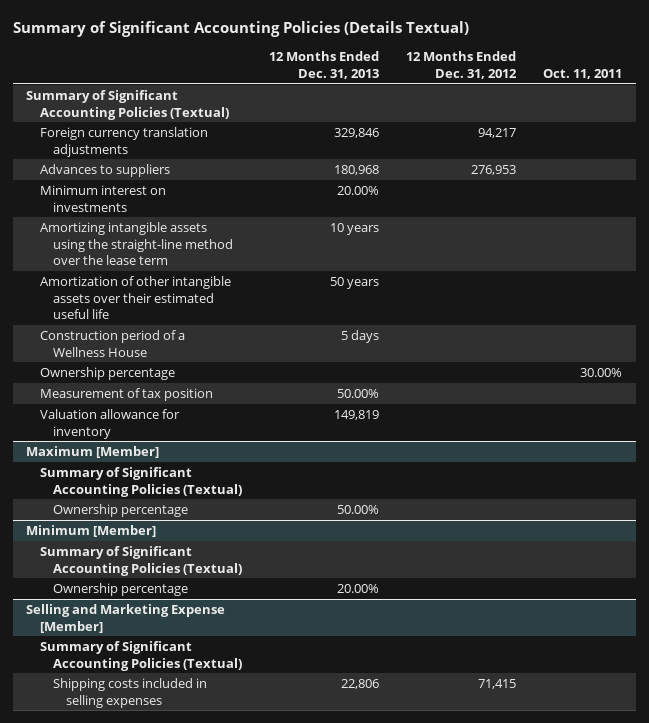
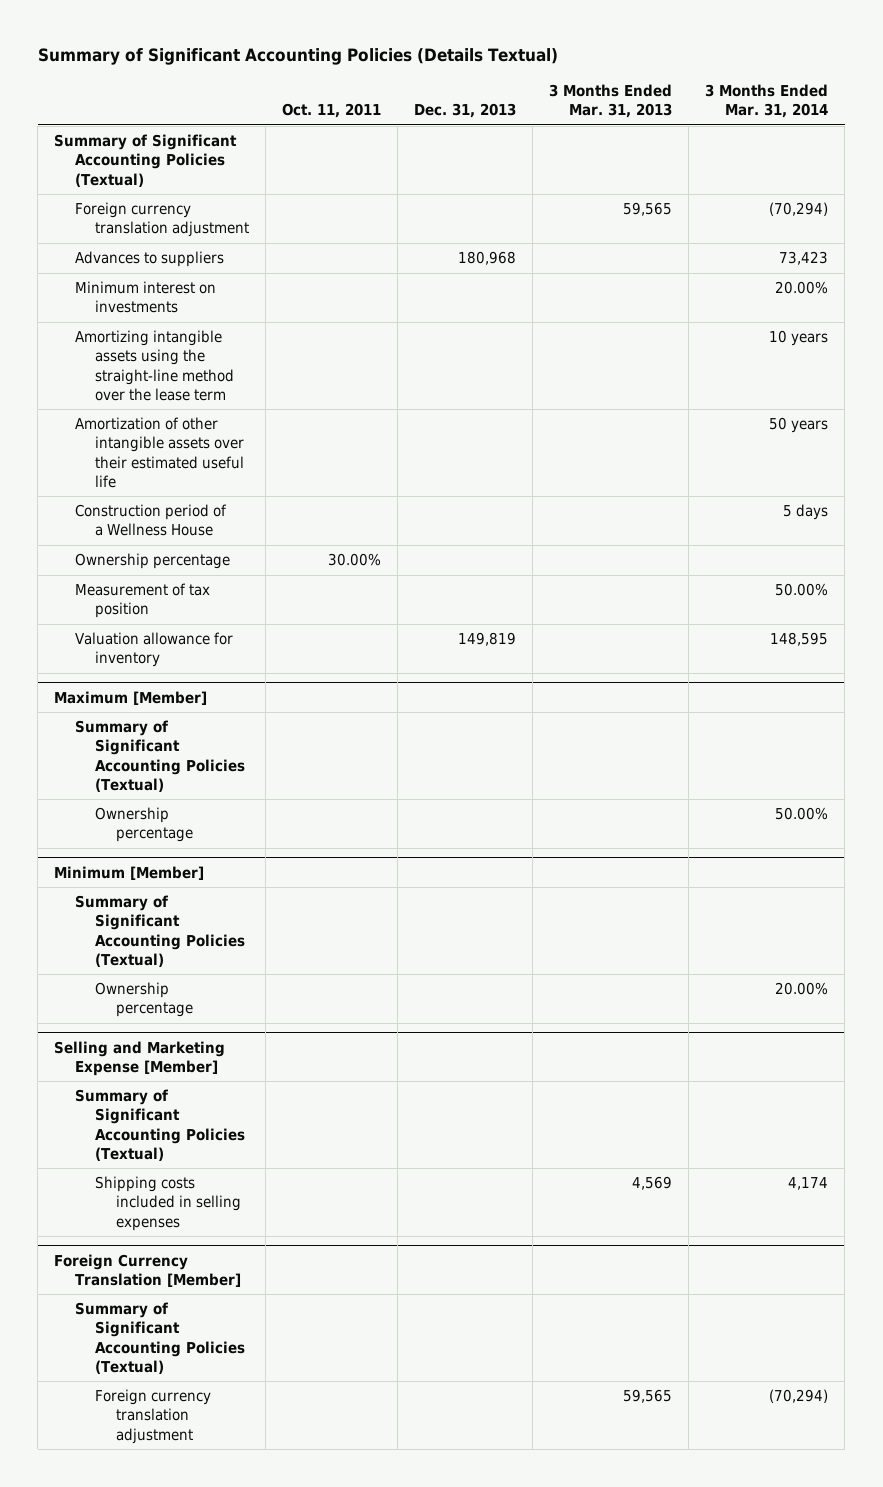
[268,51,379,79] 12 Months Ended Dec. 31, 2013 -> none
[406,51,518,79] 12 Months Ended Dec. 31, 2012 -> none
none -> [414,103,517,119] Dec. 31, 2013
none -> [549,84,673,119] 3 Months Ended Mar. 31, 2013
none -> [705,84,829,119] 3 Months Ended Mar. 31, 2014
[39,127,208,157] Foreign currency translation adjustments -> [74,202,250,238] Foreign currency translation adjustment
none -> [54,1253,241,1288] Foreign Currency Translation [Member]
none -> [74,1302,246,1374] Summary of Significant Accounting Policies (Textual)
none -> [95,1389,212,1444] Foreign currency translation adjustment

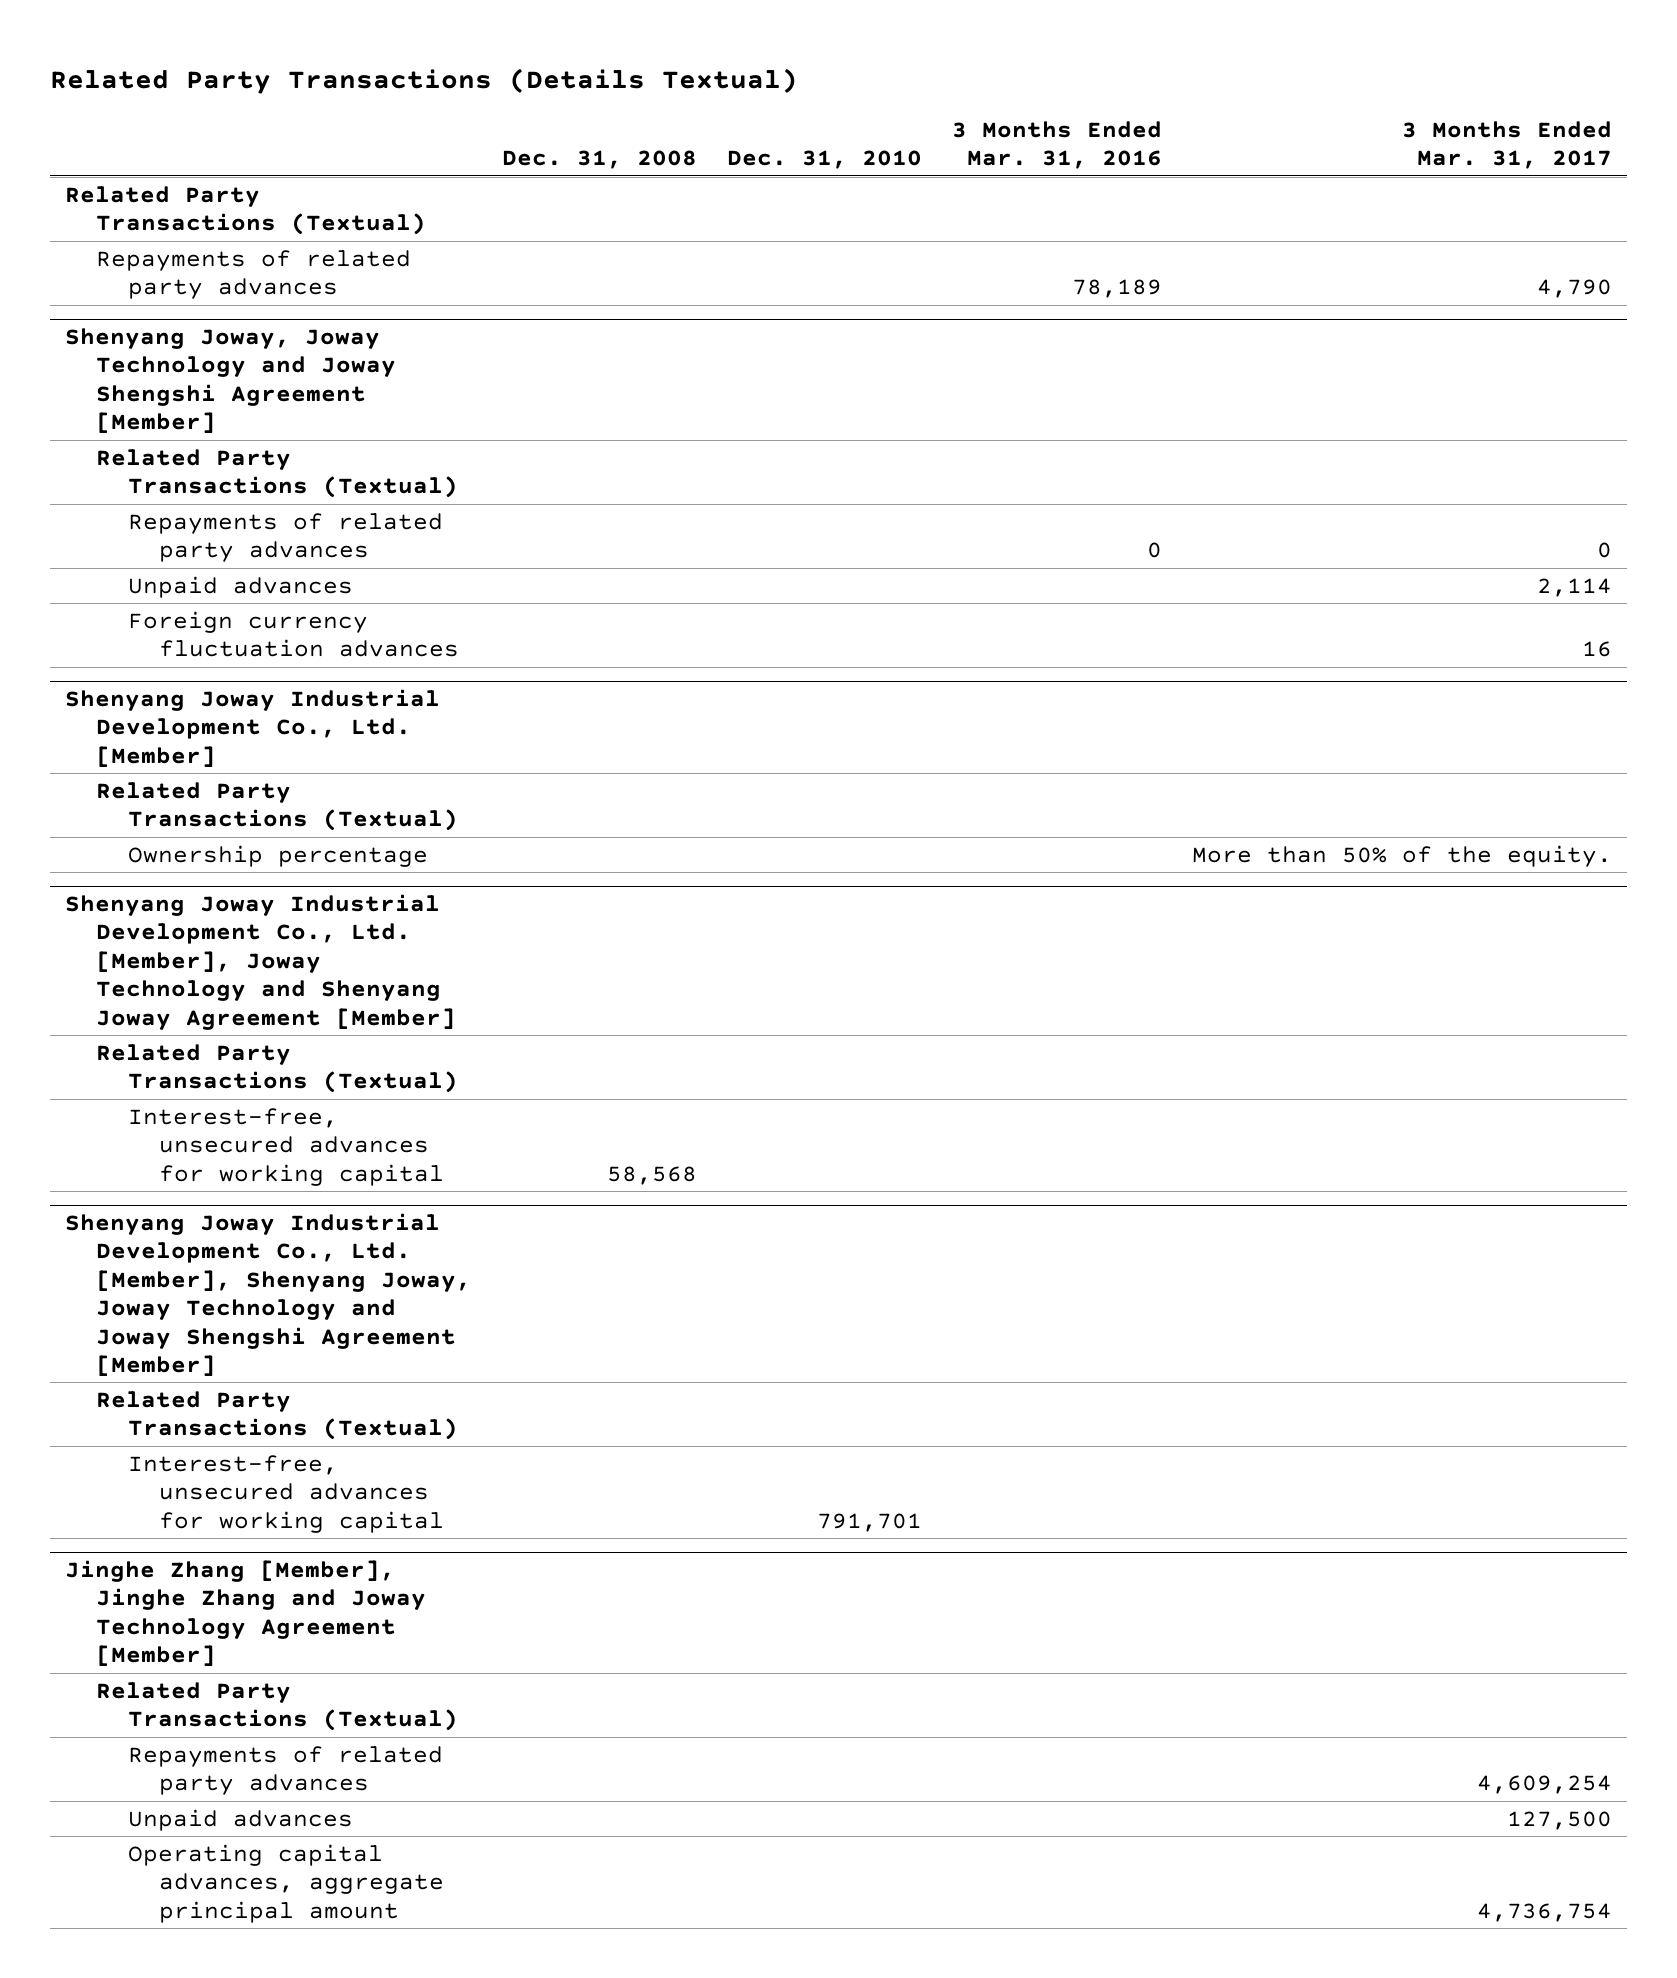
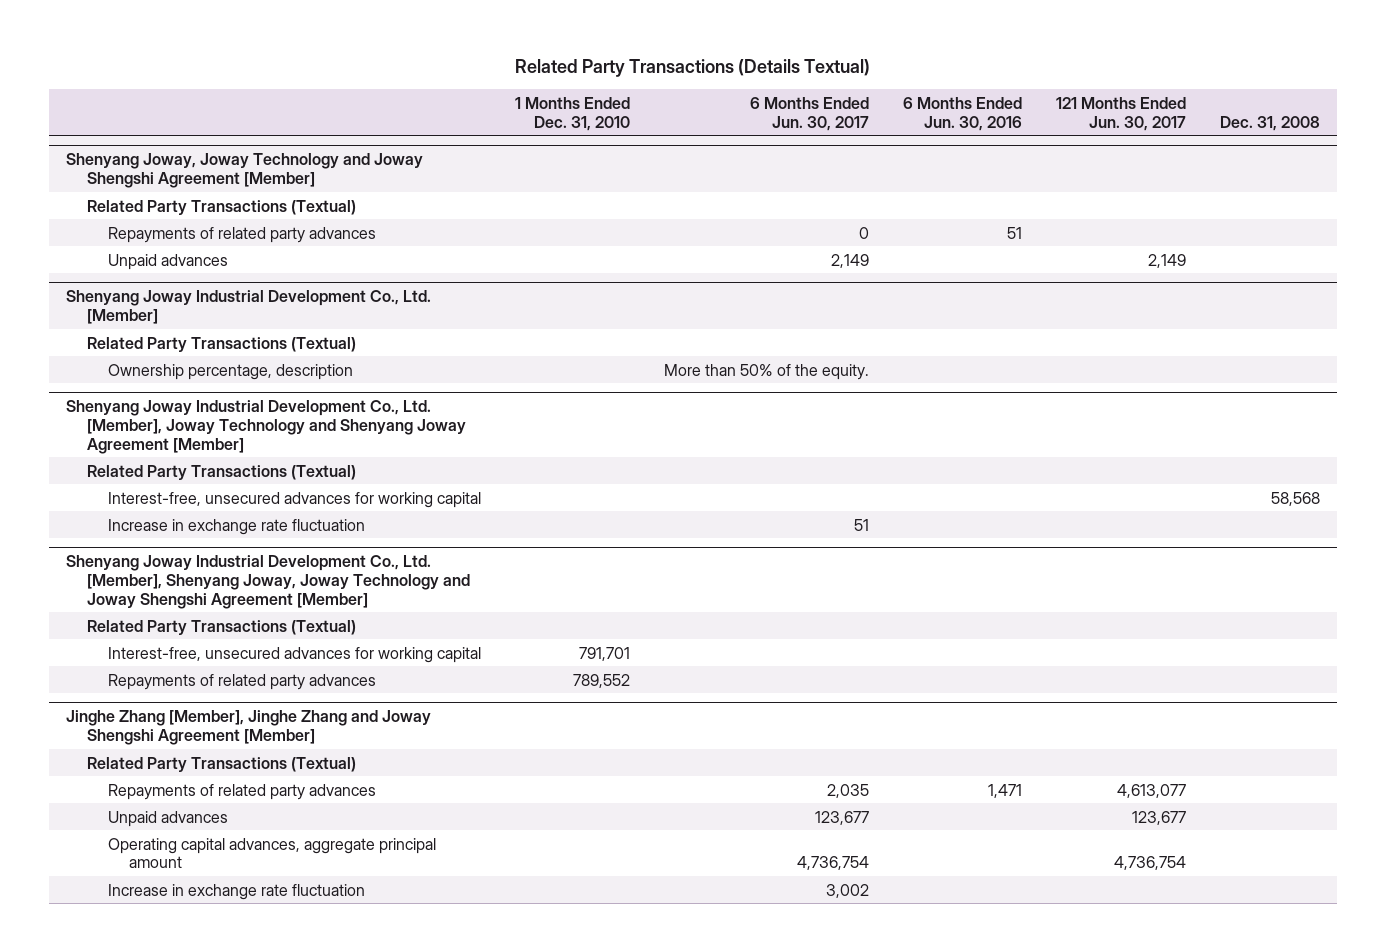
[726,150,922,170] Dec. 31, 2010 -> none
[951,121,1162,170] 3 Months Ended Mar. 31, 2016 -> none
[1401,121,1612,170] 3 Months Ended Mar. 31, 2017 -> none
none -> [514,96,630,131] 1 Months Ended Dec. 31, 2010
none -> [749,96,869,131] 6 Months Ended Jun. 30, 2017
none -> [902,96,1022,131] 6 Months Ended Jun. 30, 2016
none -> [1055,96,1186,131] 121 Months Ended Jun. 30, 2017
[65,185,427,236] Related Party Transactions (Textual) -> none
[96,249,412,300] Repayments of related party advances -> none
[127,610,460,658] Foreign currency fluctuation advances -> none
[127,844,428,867] Ownership percentage -> [107,363,353,380] Ownership percentage, description
none -> [107,518,365,535] Increase in exchange rate fluctuation
none -> [107,673,376,690] Repayments of related party advances
[65,1559,427,1667] Jinghe Zhang [Member], Jinghe Zhang and Joway Technology Agreement [Member] -> [65,709,431,745] Jinghe Zhang [Member], Jinghe Zhang and Joway Shengshi Agreement [Member]
none -> [107,883,365,900] Increase in exchange rate fluctuation

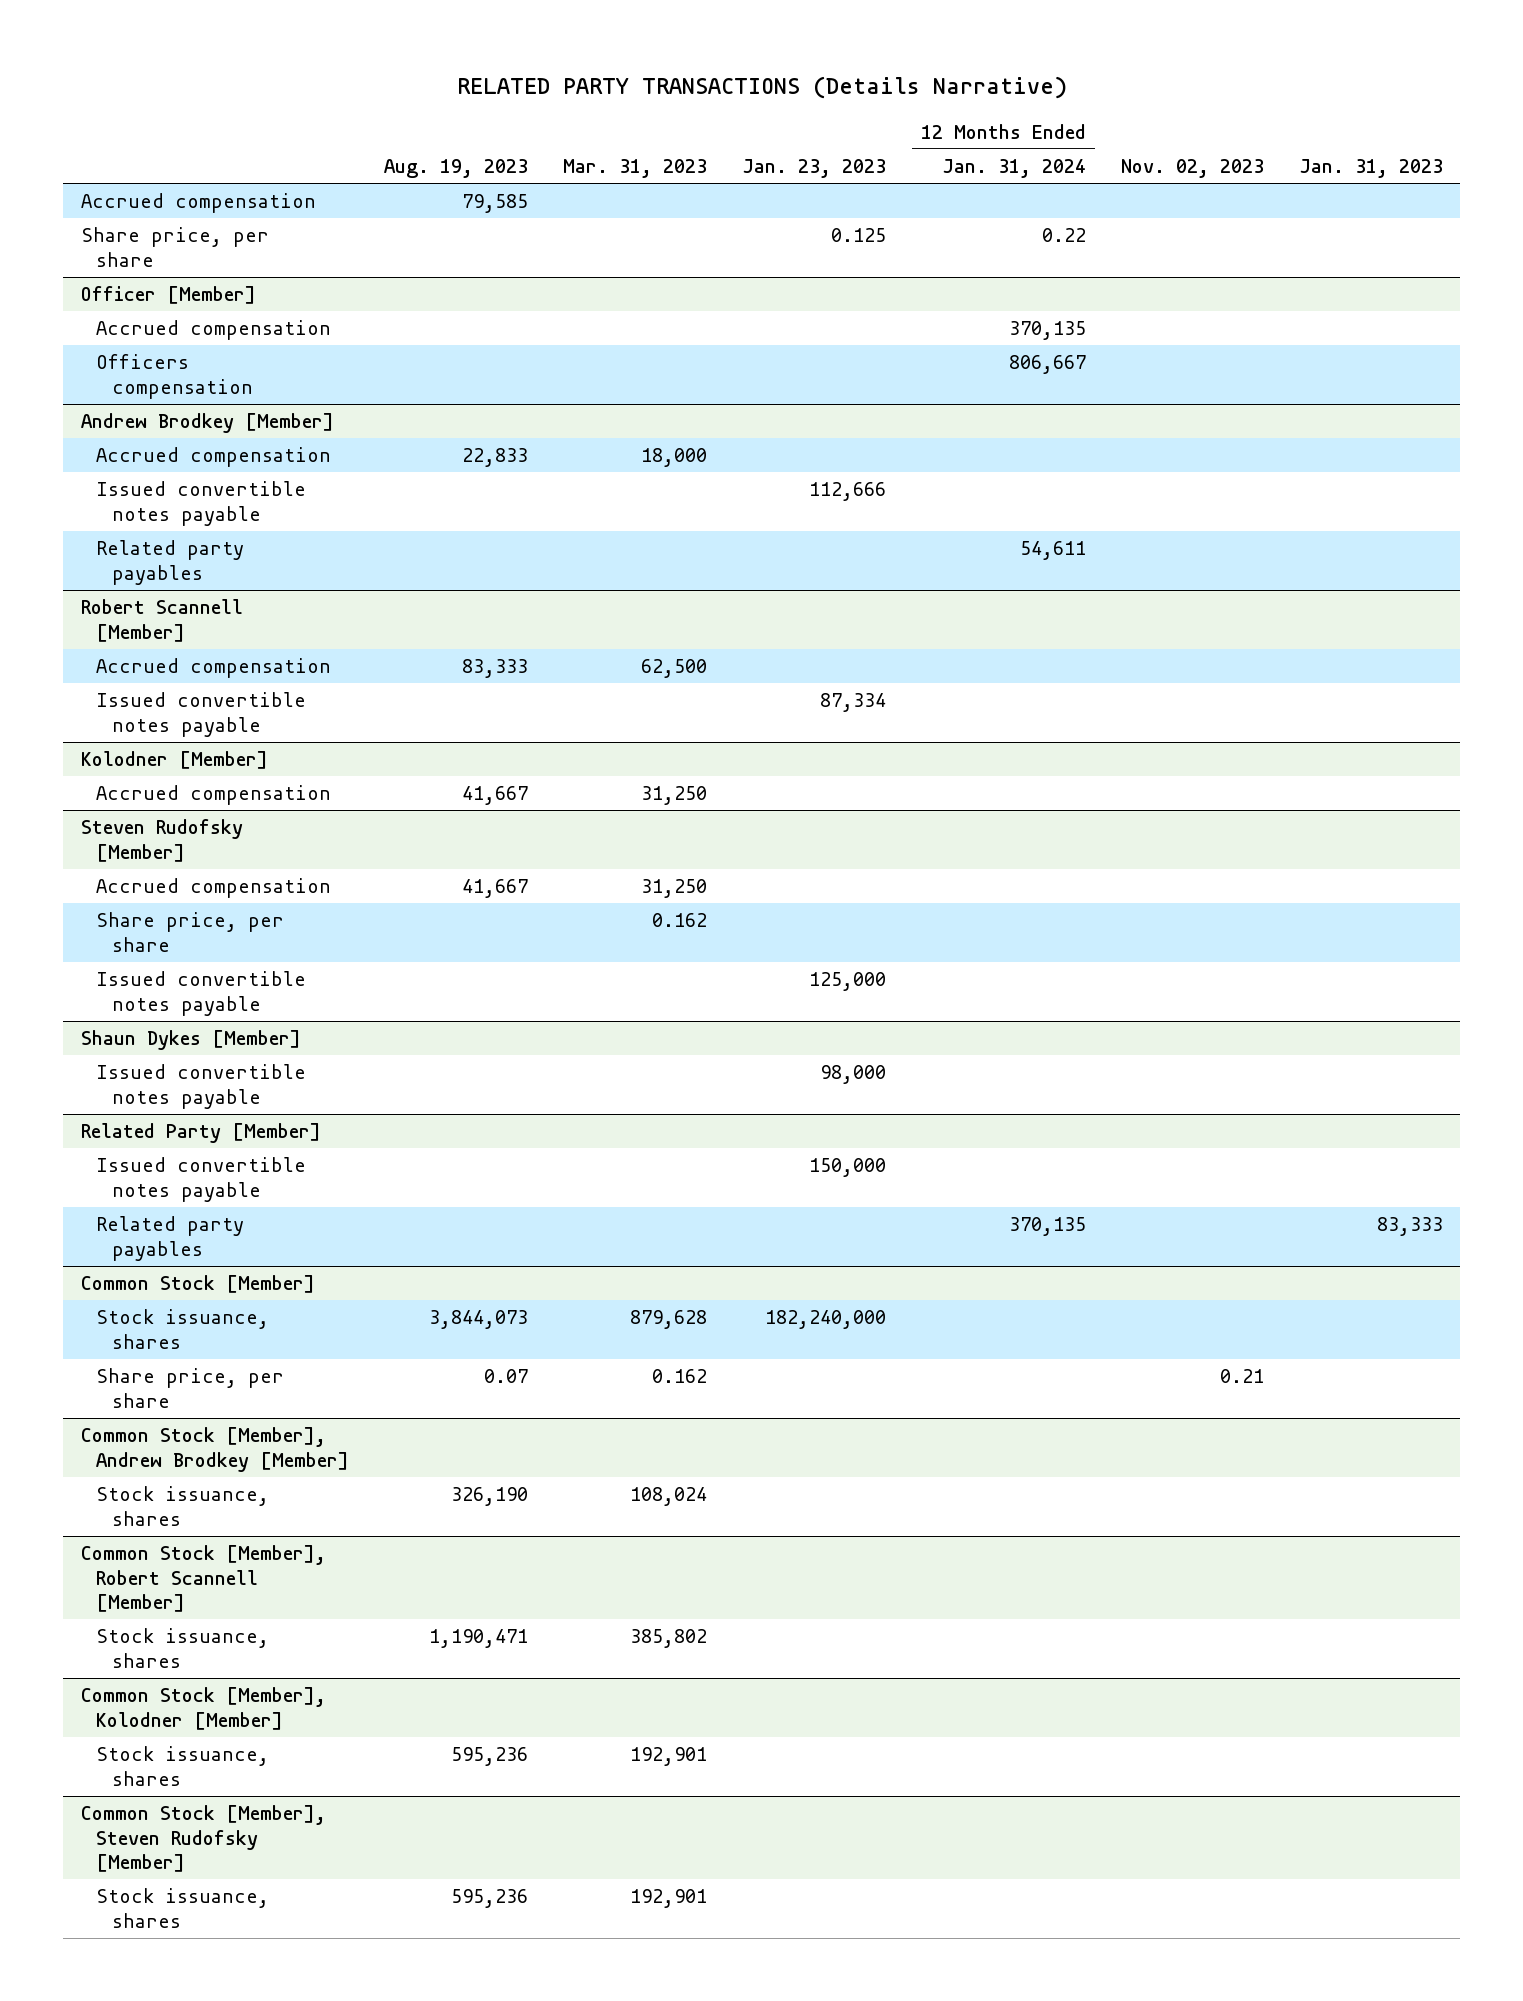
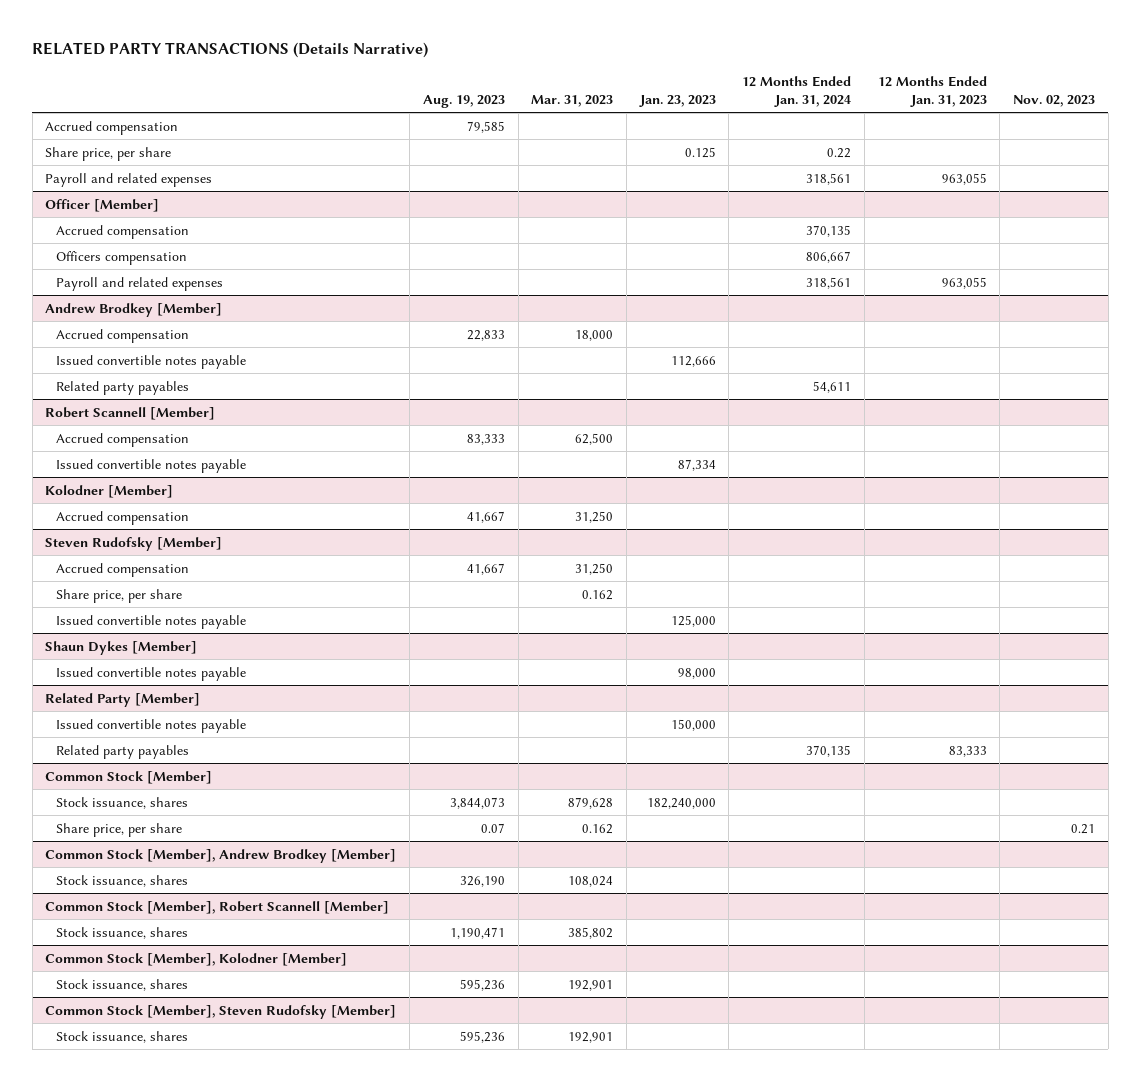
[1298,159,1443,179] Jan. 31, 2023 -> none
none -> [877,75,987,107] 12 Months Ended Jan. 31, 2023
none -> [45,172,213,187] Payroll and related expenses
none -> [55,276,223,291] Payroll and related expenses

